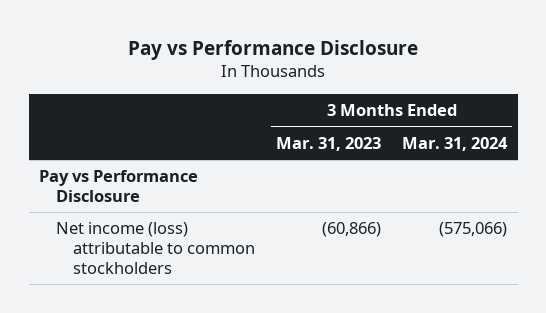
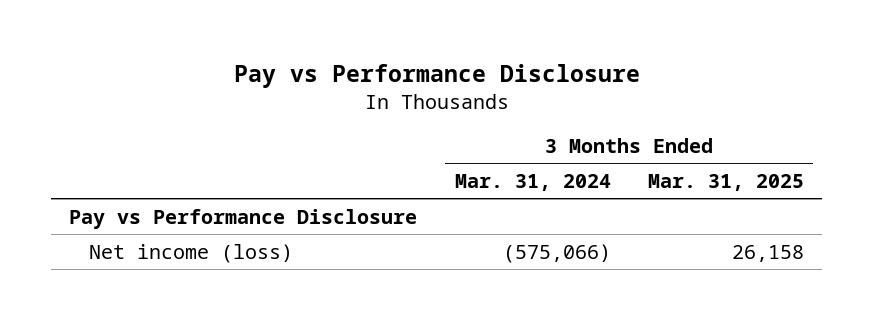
[276,136,382,151] Mar. 31, 2023 -> none
none -> [647,174,804,192] Mar. 31, 2025
[56,222,256,274] Net income (loss) attributable to common stockholders -> [88,243,293,263] Net income (loss)

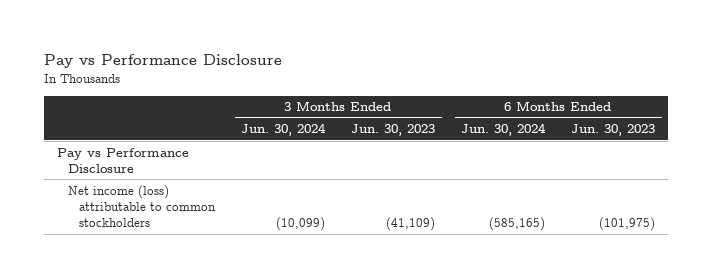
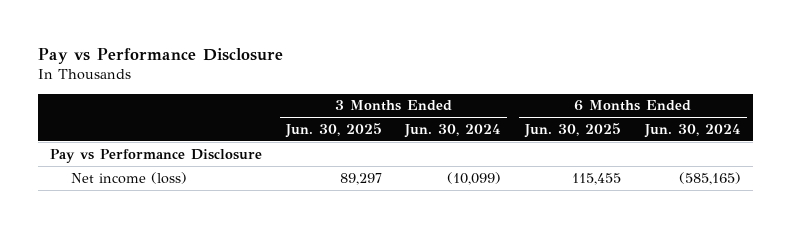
[351,124,436,137] Jun. 30, 2023 -> none
[571,124,656,137] Jun. 30, 2023 -> none
none -> [284,123,382,139] Jun. 30, 2025
none -> [524,123,622,139] Jun. 30, 2025
[68,184,217,228] Net income (loss) attributable to common stockholders -> [70,171,187,184] Net income (loss)

